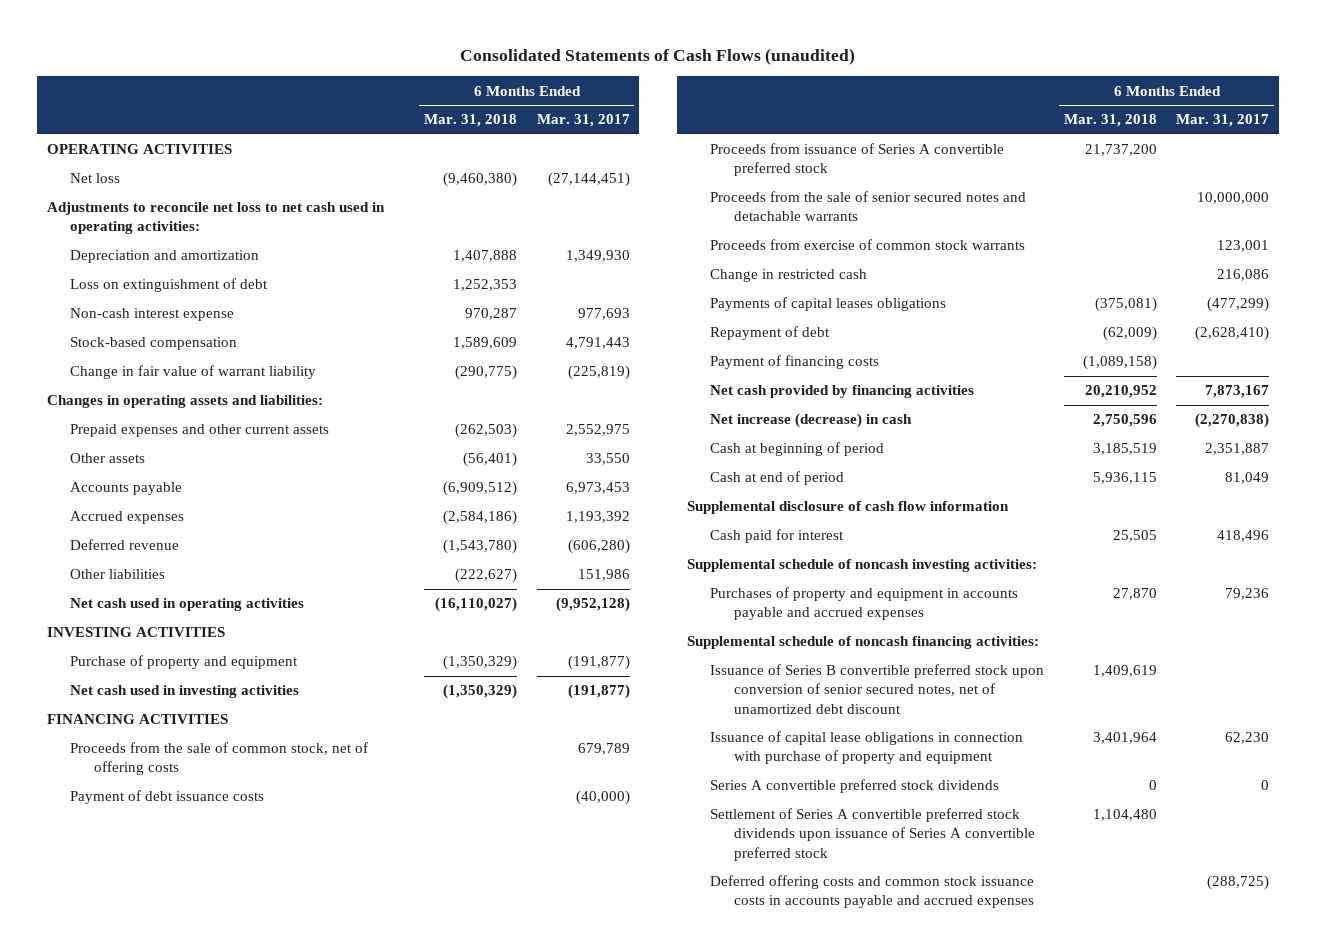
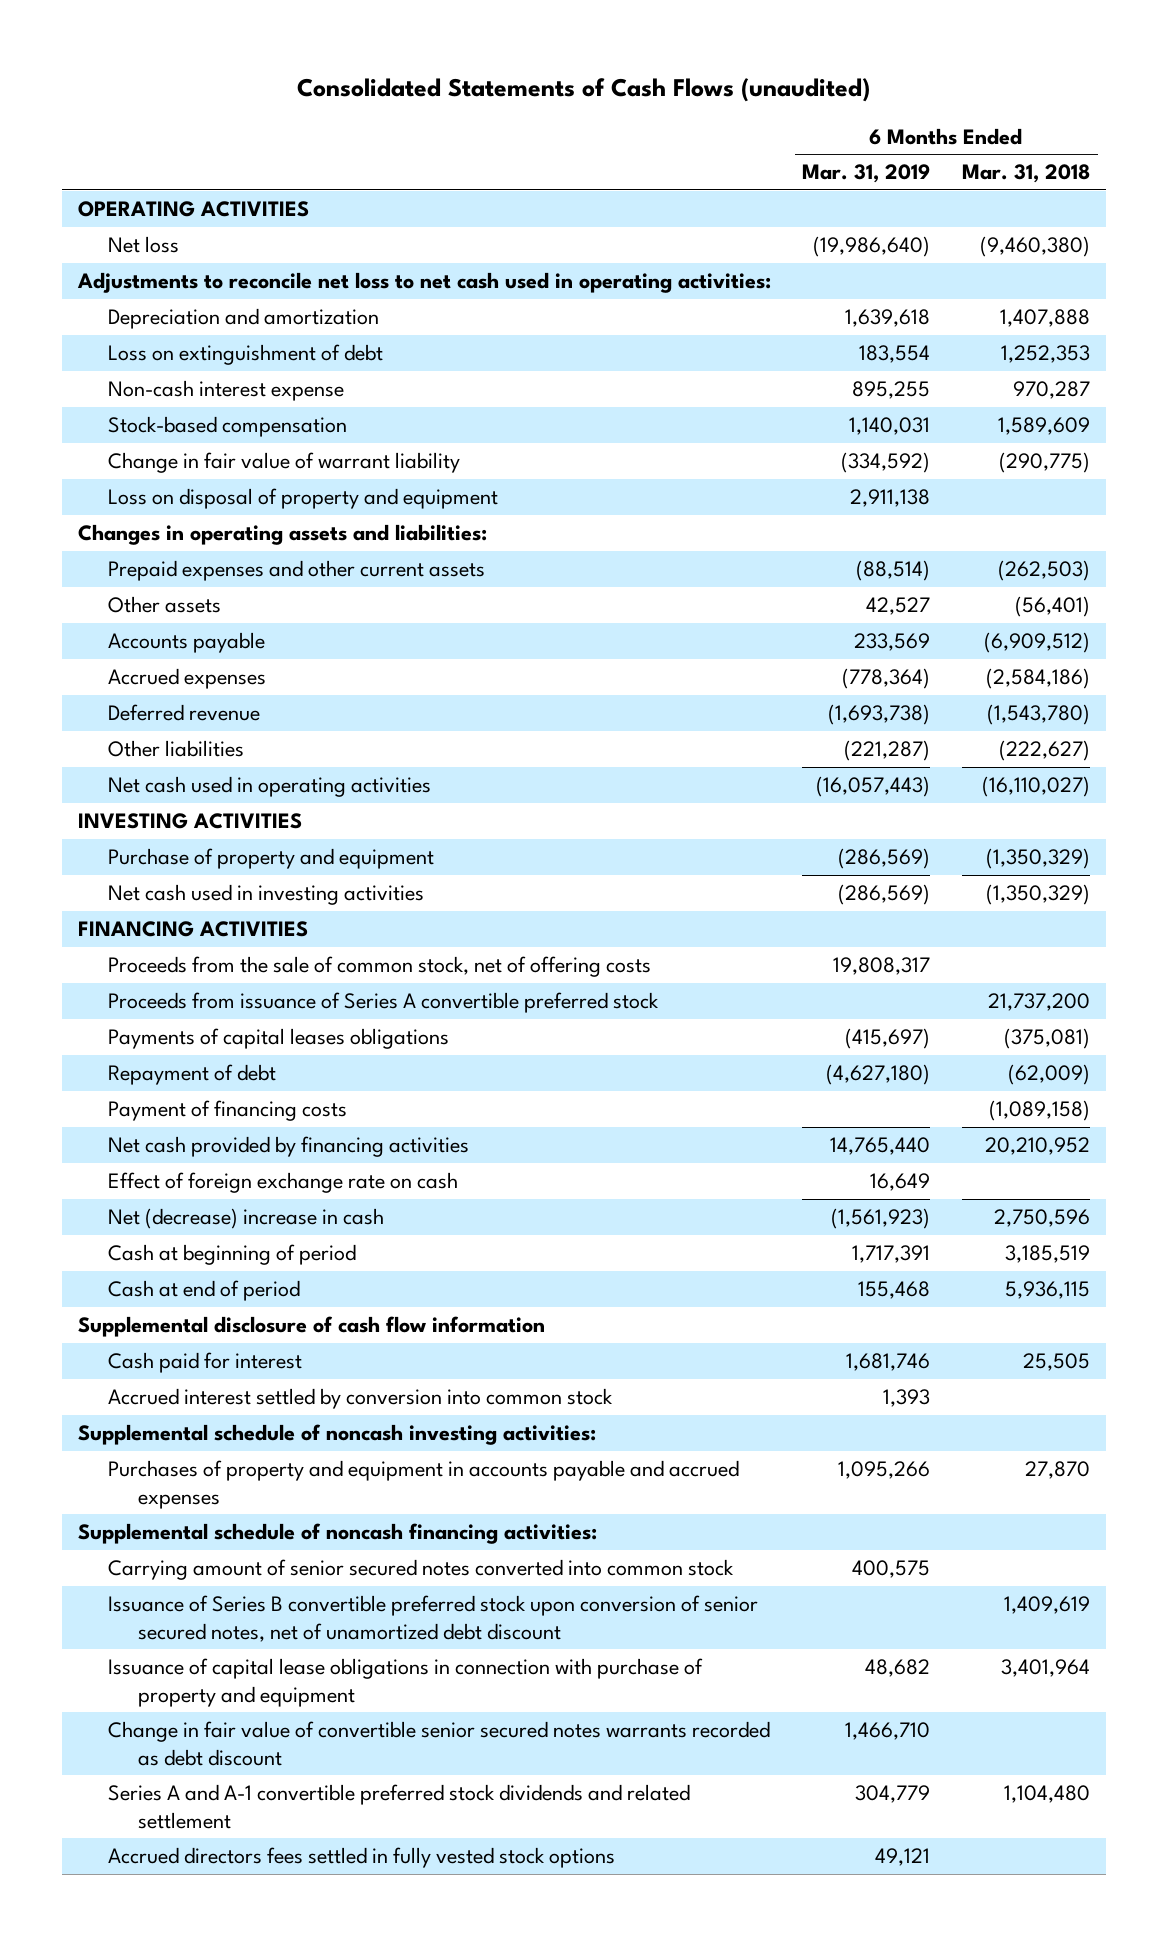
[536,114,630,128] Mar. 31, 2017 -> none
none -> [802,164,931,184] Mar. 31, 2019
none -> [107,488,498,510] Loss on disposal of property and equipment
[70,790,265,805] Payment of debt issuance costs -> none
[710,191,1027,222] Proceeds from the sale of senior secured notes and detachable warrants -> none
[710,239,1026,251] Proceeds from exercise of common stock warrants -> none
[710,269,868,283] Change in restricted cash -> none
none -> [107,1172,458,1194] Effect of foreign exchange rate on cash
[710,413,913,429] Net increase (decrease) in cash -> [107,1208,384,1230] Net (decrease) increase in cash
none -> [107,1388,613,1410] Accrued interest settled by conversion into common stock
none -> [107,1559,734,1581] Carrying amount of senior secured notes converted into common stock
[710,808,1035,861] Settlement of Series A convertible preferred stock dividends upon issuance of Series A convertible preferred stock -> none
[710,875,1035,909] Deferred offering costs and common stock issuance costs in accounts payable and accrued expenses -> none
none -> [107,1721,770,1766] Change in fair value of convertible senior secured notes warrants recorded as debt discount
[710,779,1000,794] Series A convertible preferred stock dividends -> [107,1784,690,1829] Series A and A-1 convertible preferred stock dividends and related settlement
[1148,780,1157,791] 0 -> [1004,1785,1091,1804] 1,104,480
none -> [107,1847,615,1869] Accrued directors fees settled in fully vested stock options

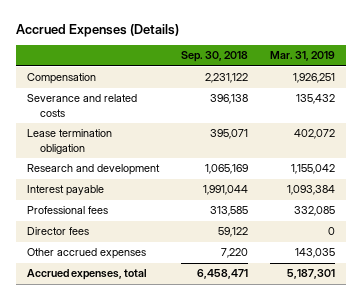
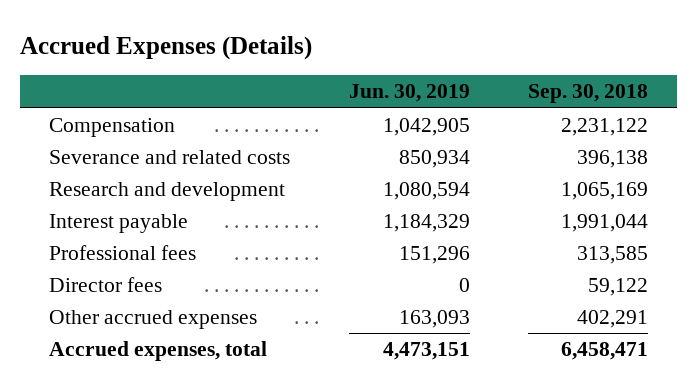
[270,51,336,62] Mar. 31, 2019 -> none
none -> [348,84,470,103] Jun. 30, 2019
[27,129,113,154] Lease termination obligation -> none
[221,248,249,259] 7,220 -> [576,310,648,329] 402,291

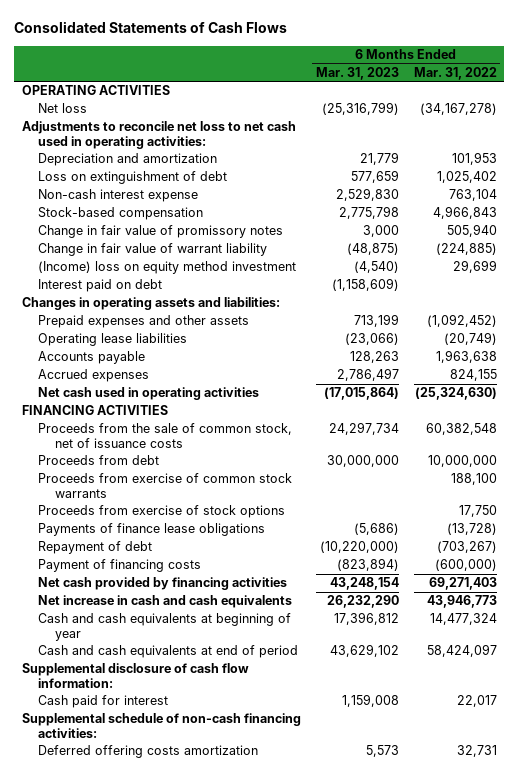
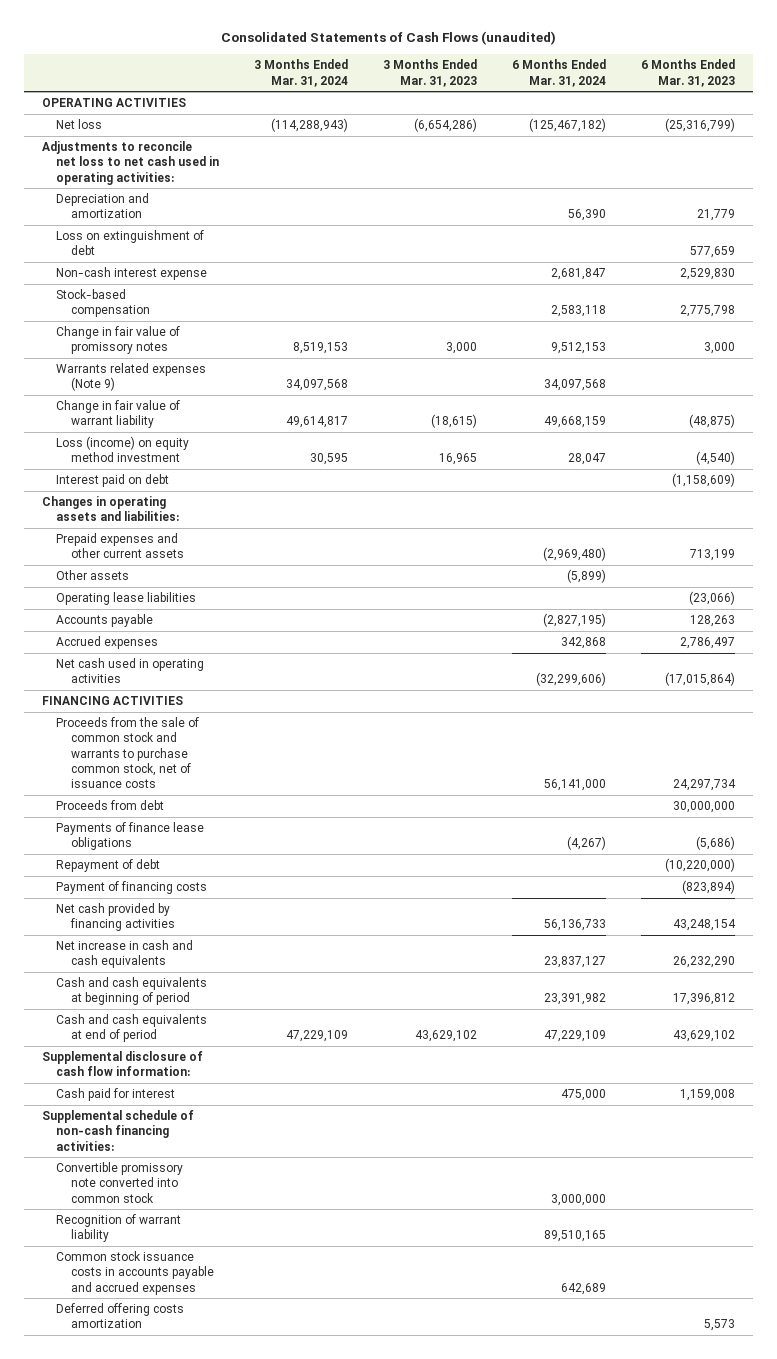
[14,21,288,34] Consolidated Statements of Cash Flows -> [220,31,556,46] Consolidated Statements of Cash Flows (unaudited)
[413,66,497,80] Mar. 31, 2022 -> none
none -> [254,59,349,87] 3 Months Ended Mar. 31, 2024
none -> [383,59,478,87] 3 Months Ended Mar. 31, 2023
none -> [512,59,607,87] 6 Months Ended Mar. 31, 2024
none -> [56,363,207,392] Warrants related expenses (Note 9)
[38,261,297,275] (Income) loss on equity method investment -> [56,436,190,463] Loss (income) on equity method investment
[38,315,250,329] Prepaid expenses and other assets -> [56,533,184,559] Prepaid expenses and other current assets
none -> [56,570,130,581] Other assets
[38,423,293,448] Proceeds from the sale of common stock, net of issuance costs -> [56,717,200,789] Proceeds from the sale of common stock and warrants to purchase common stock, net of issuance costs
[38,473,293,498] Proceeds from exercise of common stock warrants -> none
[38,505,286,519] Proceeds from exercise of stock options -> none
[38,613,292,641] Cash and cash equivalents at beginning of year -> [56,977,208,1006] Cash and cash equivalents at beginning of period
none -> [56,1162,184,1203] Convertible promissory note converted into common stock
none -> [56,1214,182,1243] Recognition of warrant liability
none -> [56,1251,214,1295] Common stock issuance costs in accounts payable and accrued expenses

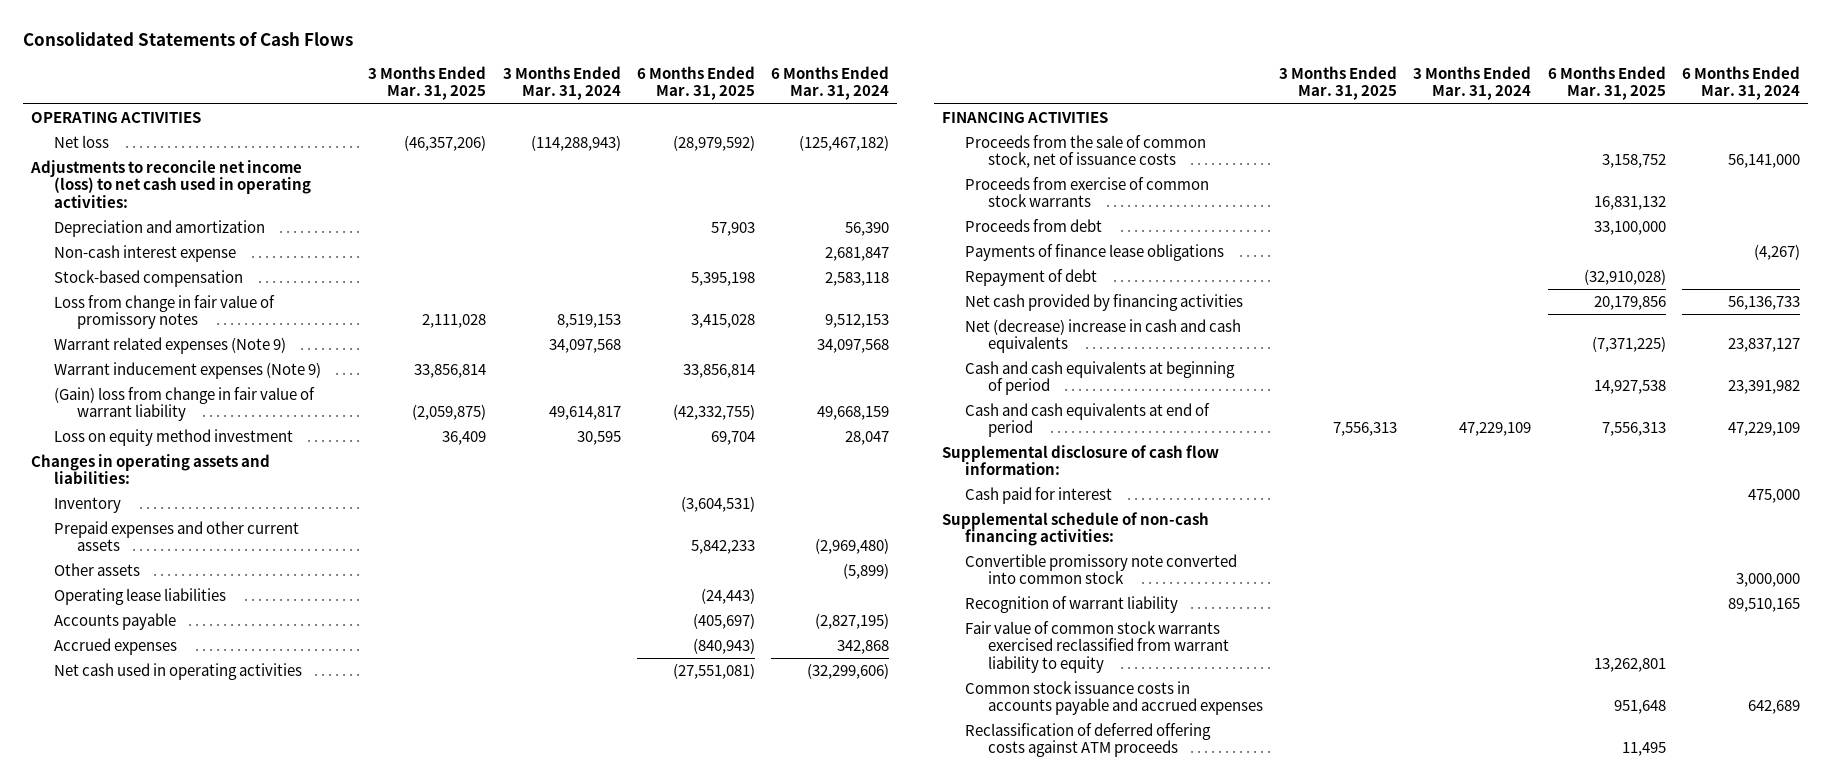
[220,31,556,46] Consolidated Statements of Cash Flows (unaudited) -> [23,32,354,47] Consolidated Statements of Cash Flows
[383,59,478,87] 3 Months Ended Mar. 31, 2023 -> none
[641,59,736,87] 6 Months Ended Mar. 31, 2023 -> none
none -> [368,66,487,101] 3 Months Ended Mar. 31, 2025
none -> [636,66,755,101] 6 Months Ended Mar. 31, 2025
[41,141,220,185] Adjustments to reconcile net loss to net cash used in operating activities: -> [30,159,312,208] Adjustments to reconcile net income (loss) to net cash used in operating activities:
[56,230,205,256] Loss on extinguishment of debt -> none
[56,474,170,488] Interest paid on debt -> none
[56,326,181,355] Change in fair value of promissory notes -> [54,294,276,330] Loss from change in fair value of promissory notes
[56,363,207,392] Warrants related expenses (Note 9) -> [54,336,287,354] Warrant related expenses (Note 9)
none -> [54,361,322,379] Warrant inducement expenses (Note 9)
[56,400,181,429] Change in fair value of warrant liability -> [54,386,316,422] (Gain) loss from change in fair value of warrant liability
[56,436,190,463] Loss (income) on equity method investment -> [54,428,294,446] Loss on equity method investment
none -> [54,496,122,513] Inventory
[56,717,200,789] Proceeds from the sale of common stock and warrants to purchase common stock, net of issuance costs -> [965,134,1207,169] Proceeds from the sale of common stock, net of issuance costs
none -> [965,176,1210,208] Proceeds from exercise of common stock warrants
[56,881,208,895] Payment of financing costs -> none
[56,940,194,969] Net increase in cash and cash equivalents -> [965,318,1242,354] Net (decrease) increase in cash and cash equivalents
none -> [965,620,1229,673] Fair value of common stock warrants exercised reclassified from warrant liability to equity
[56,1303,185,1329] Deferred offering costs amortization -> none
none -> [965,722,1212,758] Reclassification of deferred offering costs against ATM proceeds

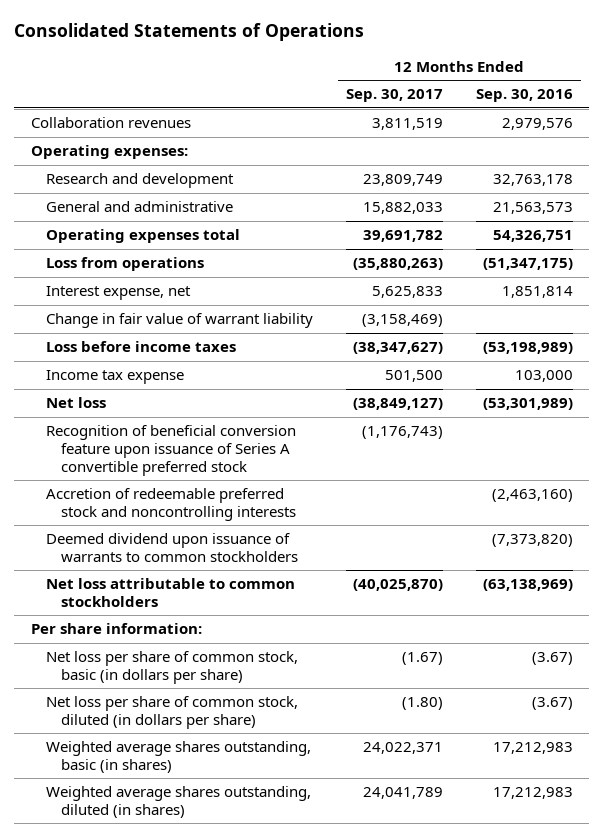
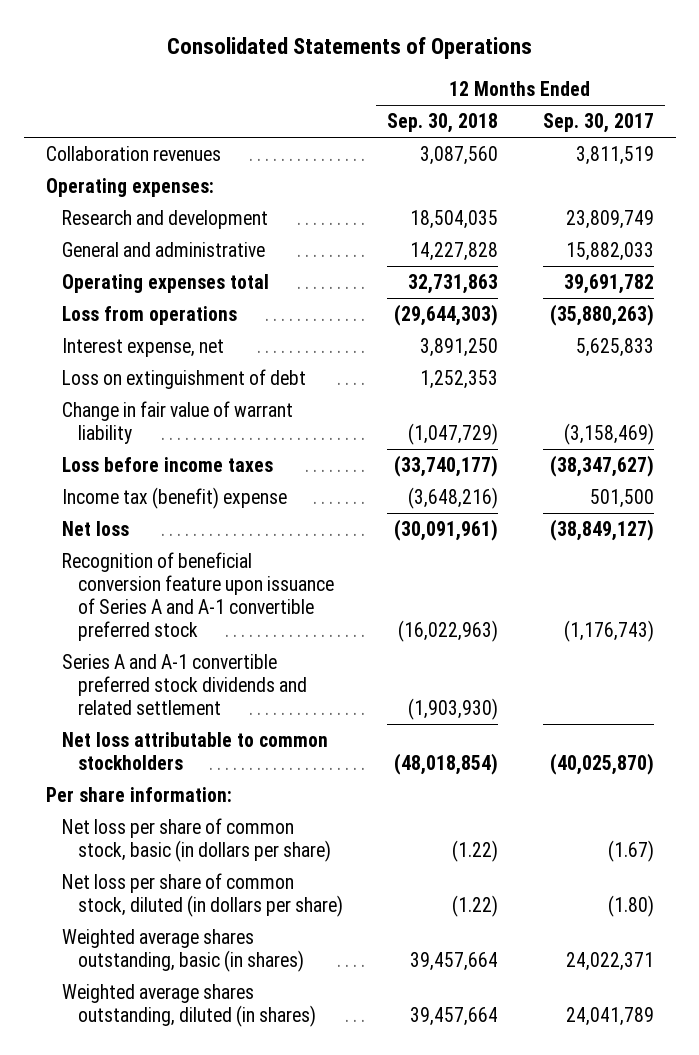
[475,89,573,103] Sep. 30, 2016 -> none
none -> [387,113,499,134] Sep. 30, 2018
none -> [61,368,306,389] Loss on extinguishment of debt
[45,370,184,385] Income tax expense -> [61,486,287,509] Income tax (benefit) expense
[45,488,297,521] Accretion of redeemable preferred stock and noncontrolling interests -> none
[45,533,299,562] Deemed dividend upon issuance of warrants to common stockholders -> none
[45,425,296,476] Recognition of beneficial conversion feature upon issuance of Series A convertible preferred stock -> [61,551,335,642] Recognition of beneficial conversion feature upon issuance of Series A and A-1 convertible preferred stock
none -> [61,653,308,716] Series A and A-1 convertible preferred stock dividends and related settlement

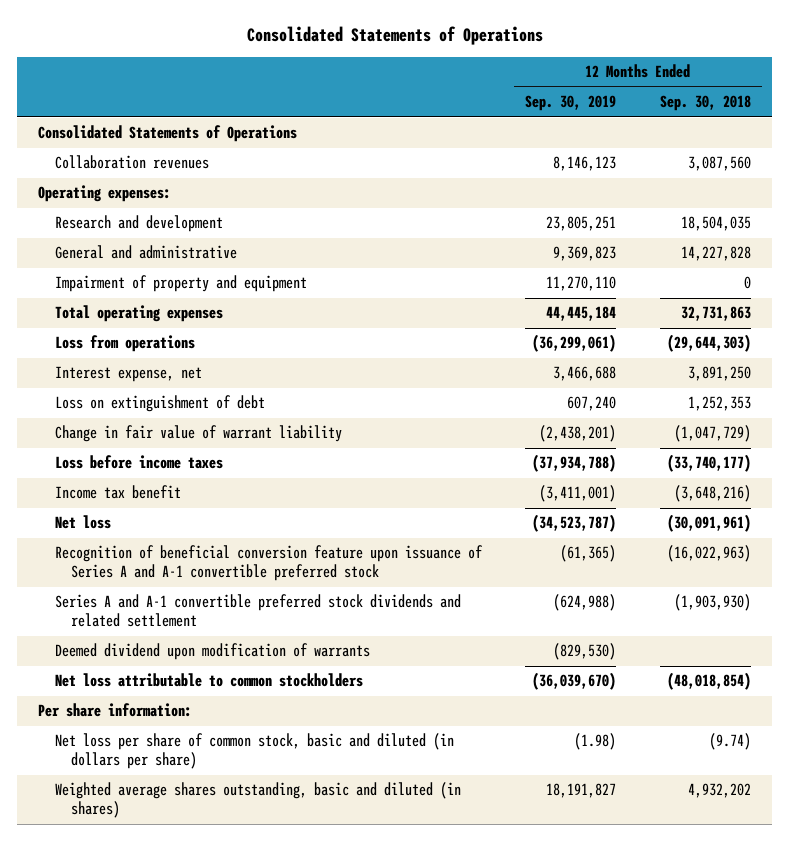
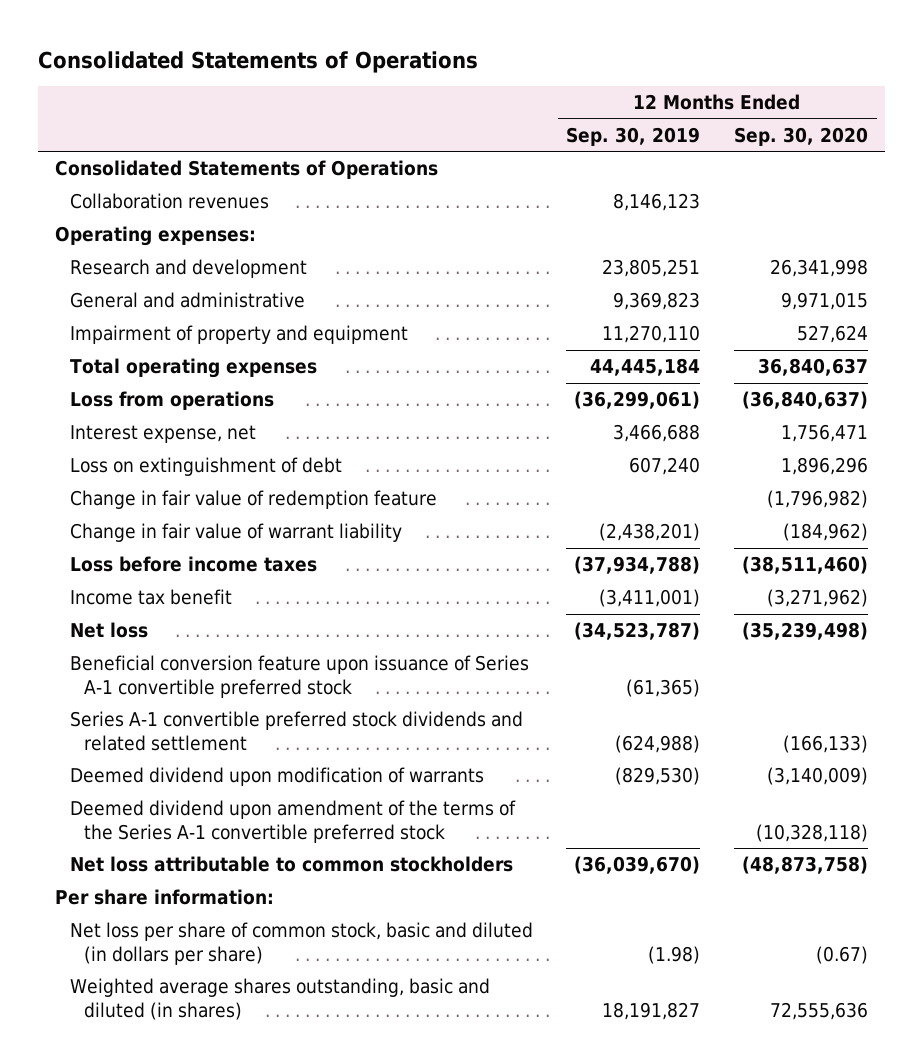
[659,95,751,112] Sep. 30, 2018 -> none
none -> [734,126,869,146] Sep. 30, 2020
none -> [69,490,437,510] Change in fair value of redemption feature
[54,545,483,582] Recognition of beneficial conversion feature upon issuance of Series A and A-1 convertible preferred stock -> [69,655,529,698] Beneficial conversion feature upon issuance of Series A-1 convertible preferred stock
[54,594,461,628] Series A and A-1 convertible preferred stock dividends and related settlement -> [69,711,523,751] Series A-1 convertible preferred stock dividends and related settlement
none -> [69,800,516,843] Deemed dividend upon amendment of the terms of the Series A-1 convertible preferred stock

